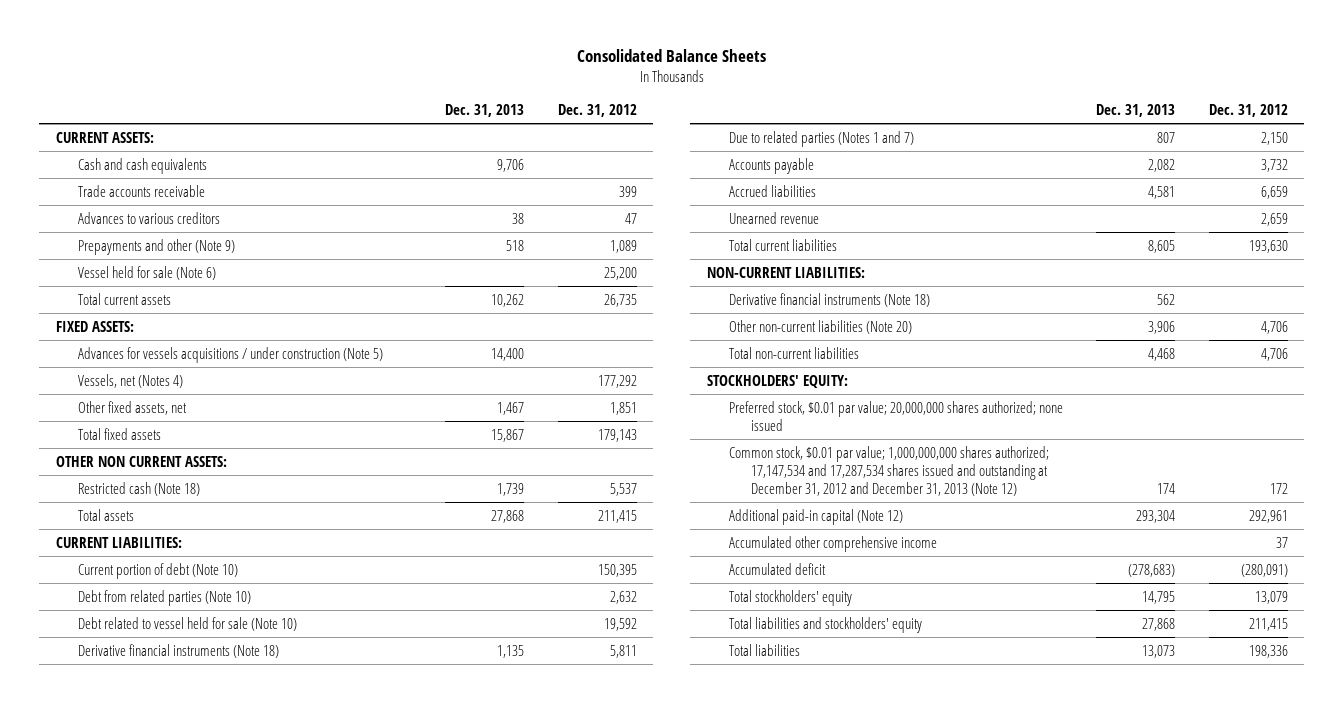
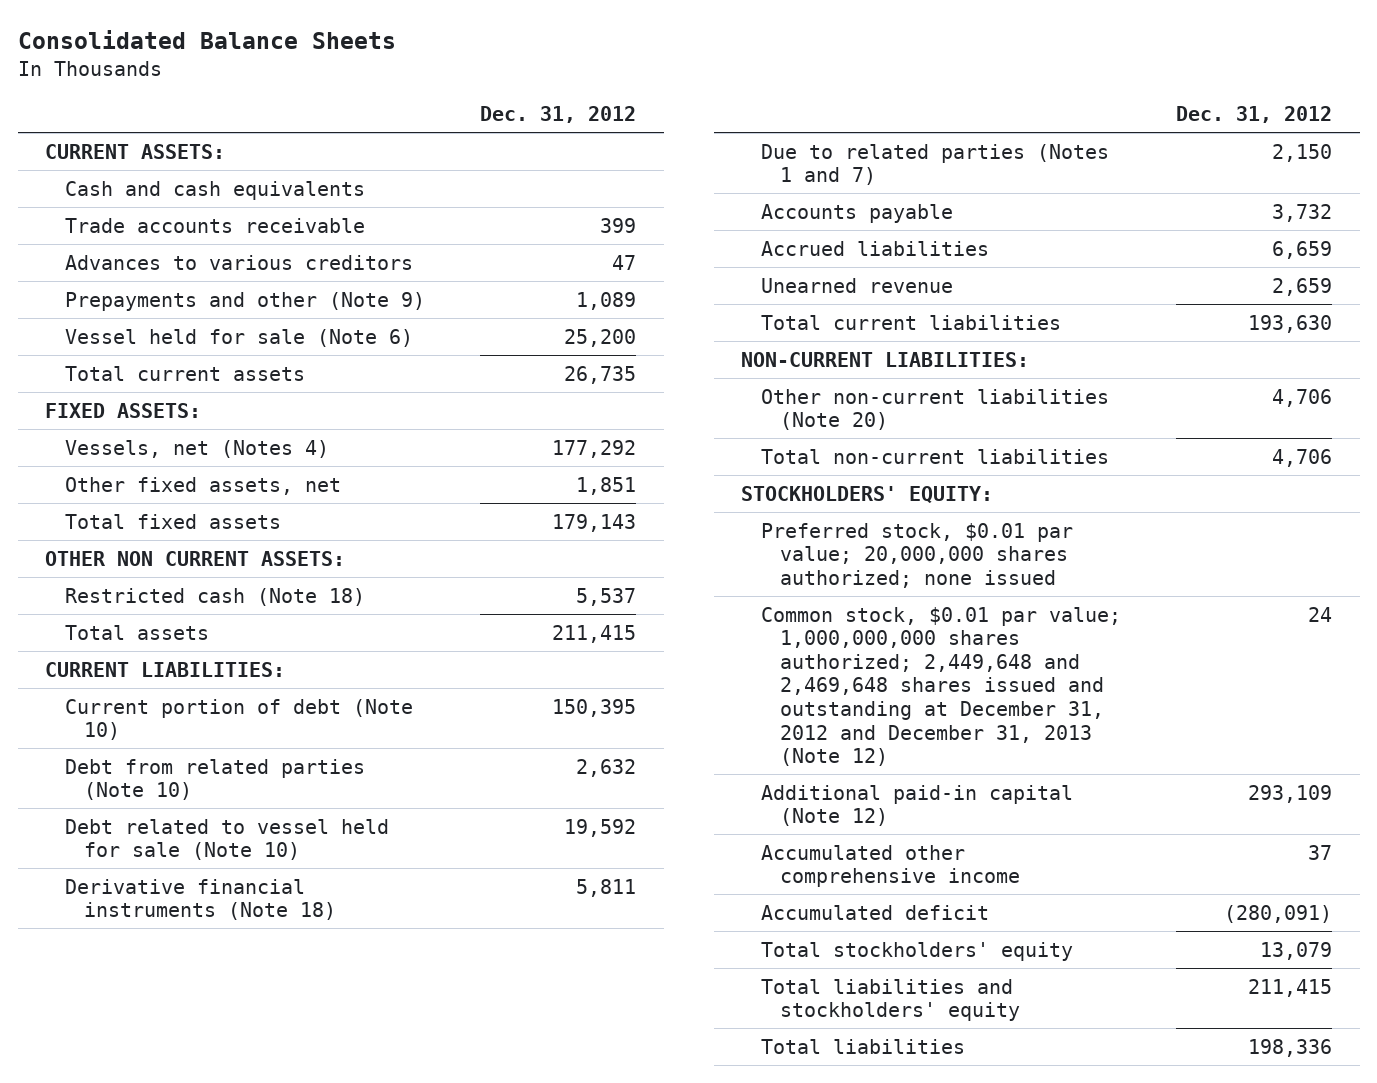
[445,104,525,118] Dec. 31, 2013 -> none
[77,346,383,363] Advances for vessels acquisitions / under construction (Note 5) -> none
[728,292,930,307] Derivative financial instruments (Note 18) -> none
[728,445,1049,497] Common stock, $0.01 par value; 1,000,000,000 shares authorized; 17,147,534 and 17,287,534 shares issued and outstanding at December 31, 2012 and December 31, 2013 (Note 12) -> [760,606,1121,767] Common stock, $0.01 par value; 1,000,000,000 shares authorized; 2,449,648 and 2,469,648 shares issued and outstanding at December 31, 2012 and December 31, 2013 (Note 12)
[1269,483,1288,495] 172 -> [1308,606,1333,622] 24
[1248,509,1288,523] 292,961 -> [1248,784,1333,803] 293,109

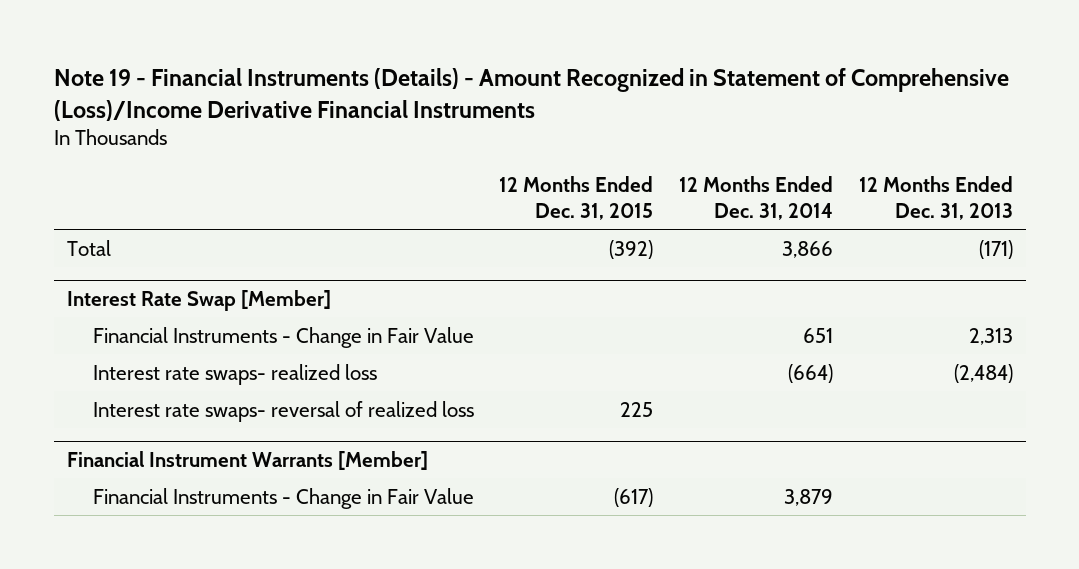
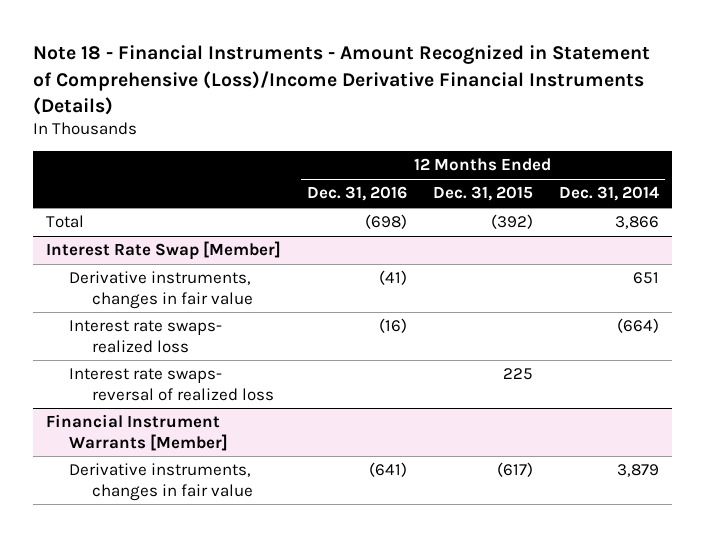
[53,67,1009,121] Note 19 - Financial Instruments (Details) - Amount Recognized in Statement of Comprehensive (Loss)/Income Derivative Financial Instruments -> [33,45,651,115] Note 18 - Financial Instruments - Amount Recognized in Statement of Comprehensive (Loss)/Income Derivative Financial Instruments (Details)
[858,175,1013,221] 12 Months Ended Dec. 31, 2013 -> none
none -> [307,186,408,202] Dec. 31, 2016
[92,326,474,348] Financial Instruments - Change in Fair Value -> [68,271,253,309] Derivative instruments, changes in fair value
[92,487,474,509] Financial Instruments - Change in Fair Value -> [68,463,253,501] Derivative instruments, changes in fair value

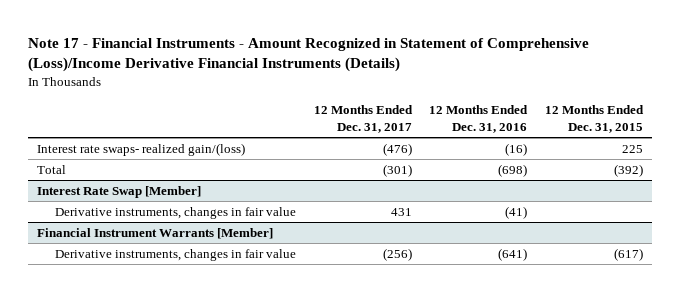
[33,45,651,115] Note 18 - Financial Instruments - Amount Recognized in Statement of Comprehensive (Loss)/Income Derivative Financial Instruments (Details) -> [28,38,590,73] Note 17 - Financial Instruments - Amount Recognized in Statement of Comprehensive (Loss)/Income Derivative Financial Instruments (Details)
[558,186,659,202] Dec. 31, 2014 -> none
none -> [313,104,413,133] 12 Months Ended Dec. 31, 2017
none -> [36,142,245,156] Interest rate swaps- realized gain/(loss)
[68,320,222,353] Interest rate swaps- realized loss -> none
[68,368,274,401] Interest rate swaps- reversal of realized loss -> none

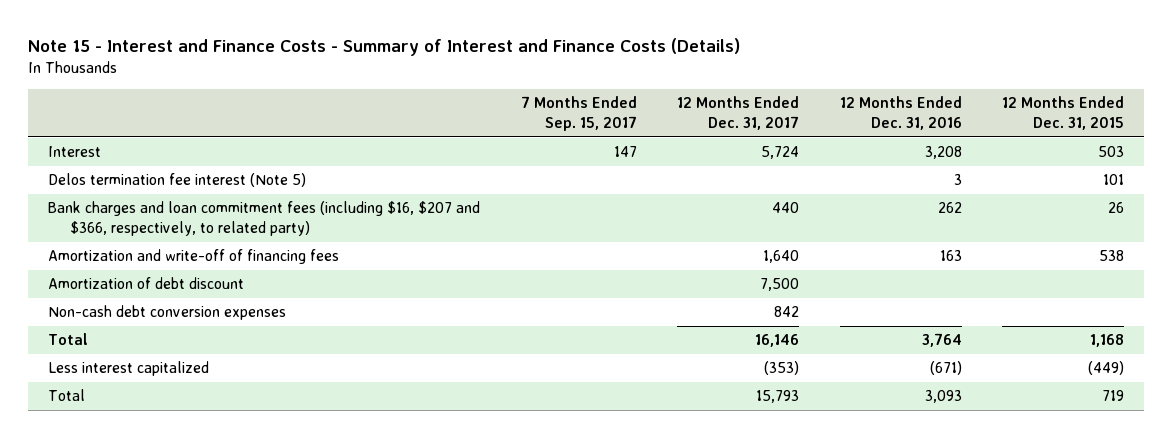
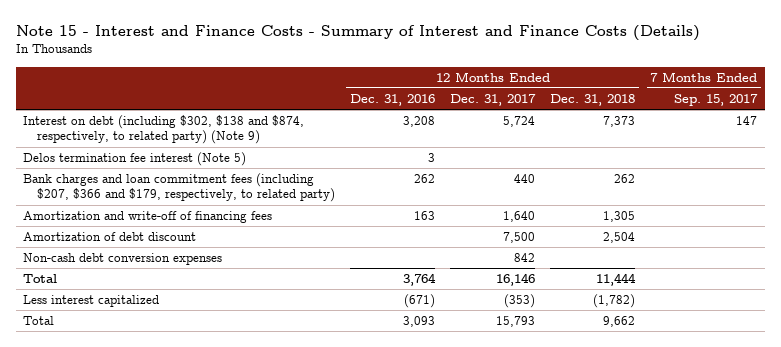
[1002,96,1125,131] 12 Months Ended Dec. 31, 2015 -> none
none -> [550,94,636,107] Dec. 31, 2018
[48,146,102,158] Interest -> [23,115,305,145] Interest on debt (including $302, $138 and $874, respectively, to related party) (Note 9)
[48,201,481,237] Bank charges and loan commitment fees (including $16, $207 and $366, respectively, to related party) -> [23,173,336,203] Bank charges and loan commitment fees (including $207, $366 and $179, respectively, to related party)

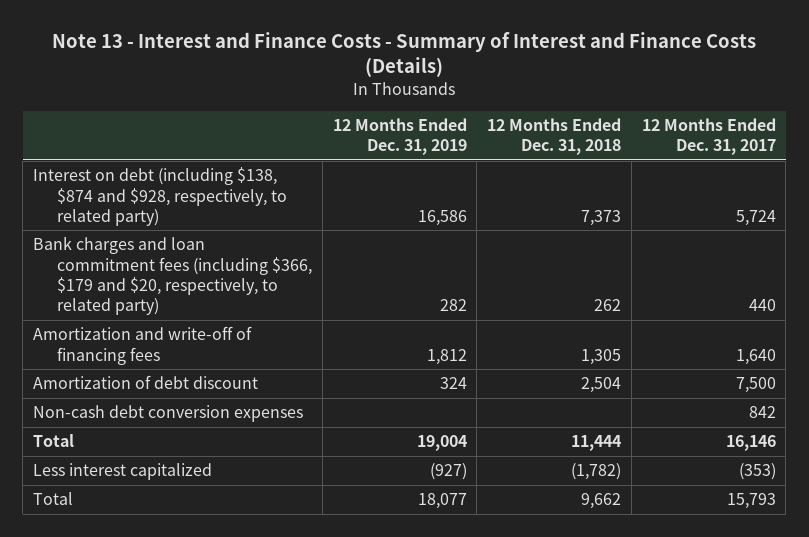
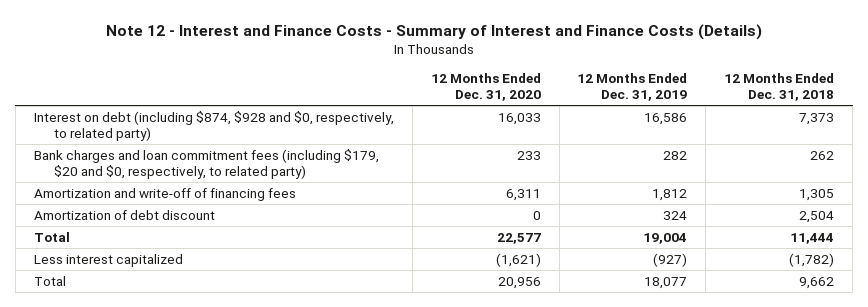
[52,31,757,77] Note 13 - Interest and Finance Costs - Summary of Interest and Finance Costs (Details) -> [106,24,763,41] Note 12 - Interest and Finance Costs - Summary of Interest and Finance Costs (Details)
[641,117,776,156] 12 Months Ended Dec. 31, 2017 -> none
none -> [430,73,541,102] 12 Months Ended Dec. 31, 2020
[32,167,288,226] Interest on debt (including $138, $874 and $928, respectively, to related party) -> [33,110,394,141] Interest on debt (including $874, $928 and $0, respectively, to related party)
[32,236,313,316] Bank charges and loan commitment fees (including $366, $179 and $20, respectively, to related party) -> [33,148,379,179] Bank charges and loan commitment fees (including $179, $20 and $0, respectively, to related party)
[32,405,303,423] Non-cash debt conversion expenses -> none

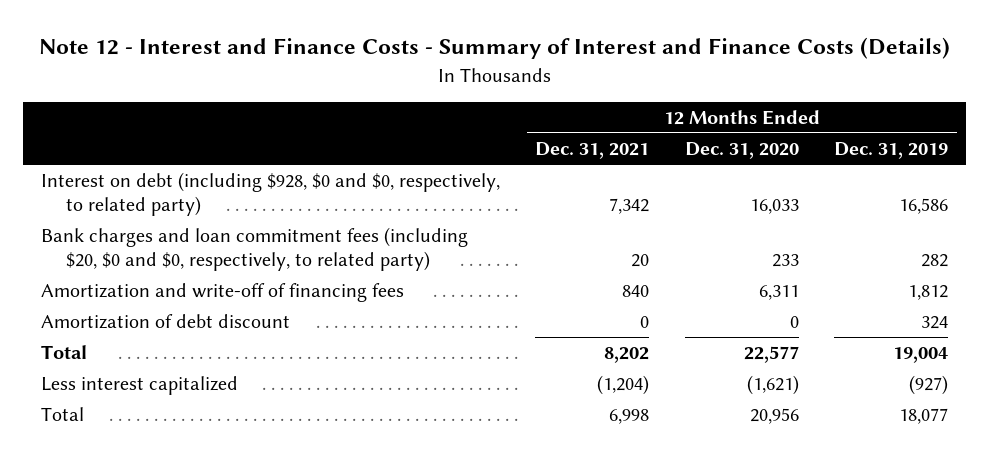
[724,73,835,102] 12 Months Ended Dec. 31, 2018 -> none
none -> [535,142,650,160] Dec. 31, 2021
[33,110,394,141] Interest on debt (including $874, $928 and $0, respectively, to related party) -> [40,172,500,216] Interest on debt (including $928, $0 and $0, respectively, to related party)
[33,148,379,179] Bank charges and loan commitment fees (including $179, $20 and $0, respectively, to related party) -> [40,227,468,271] Bank charges and loan commitment fees (including $20, $0 and $0, respectively, to related party)

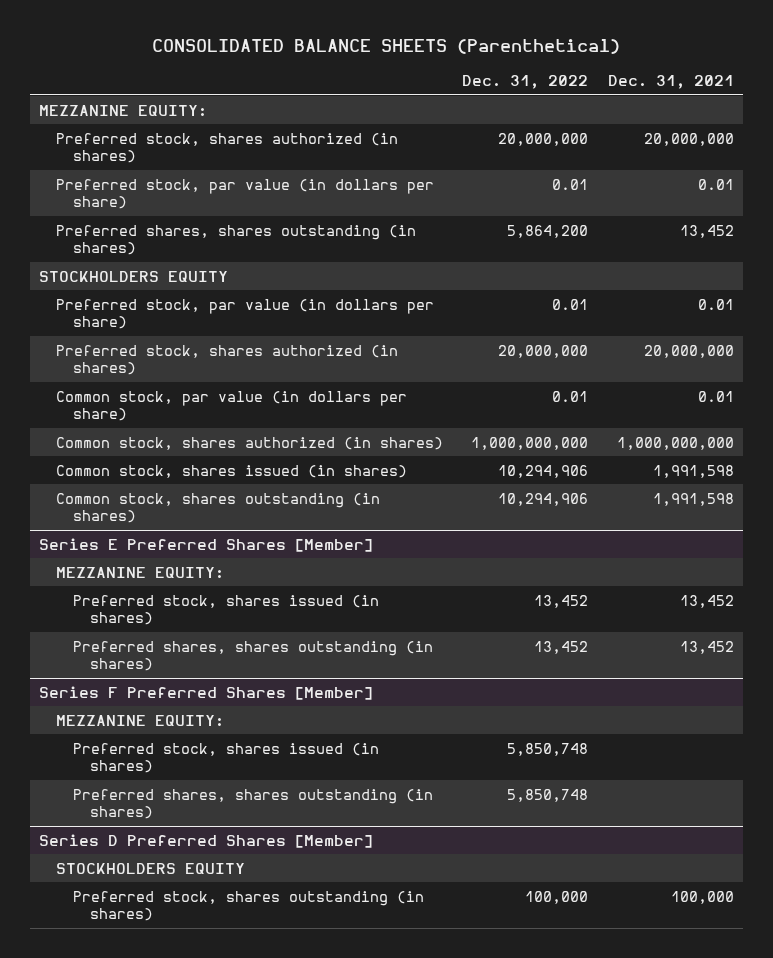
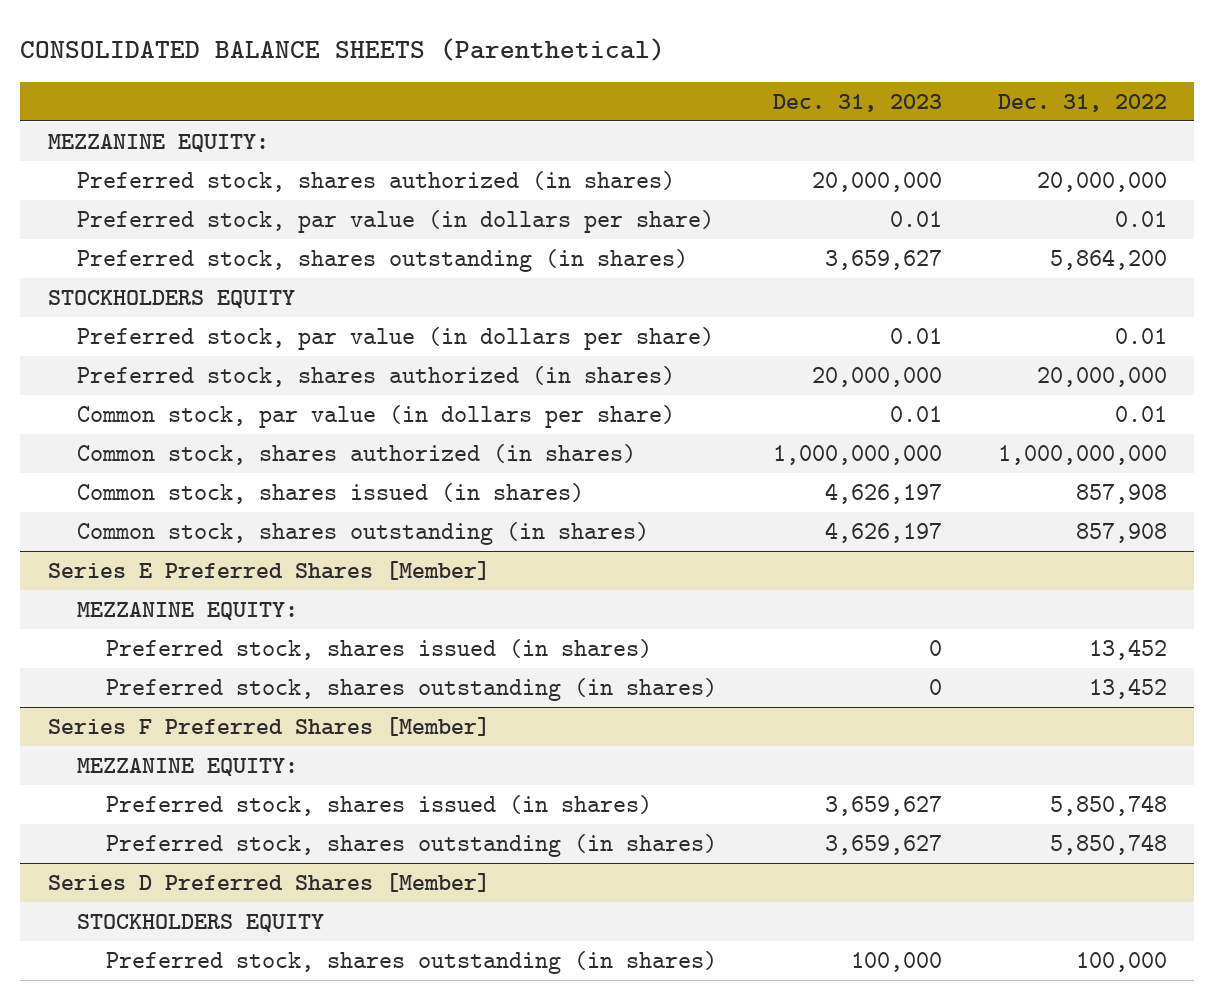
[607,75,734,90] Dec. 31, 2021 -> none
none -> [773,94,943,113] Dec. 31, 2023
[56,224,417,256] Preferred shares, shares outstanding (in shares) -> [77,248,689,272] Preferred stock, shares outstanding (in shares)
[498,464,589,478] 10,294,906 -> [1075,483,1167,504] 857,908
[498,492,589,506] 10,294,906 -> [1075,522,1167,543] 857,908
[73,640,434,672] Preferred shares, shares outstanding (in shares) -> [106,677,718,701] Preferred stock, shares outstanding (in shares)
[73,788,434,820] Preferred shares, shares outstanding (in shares) -> [106,833,718,857] Preferred stock, shares outstanding (in shares)

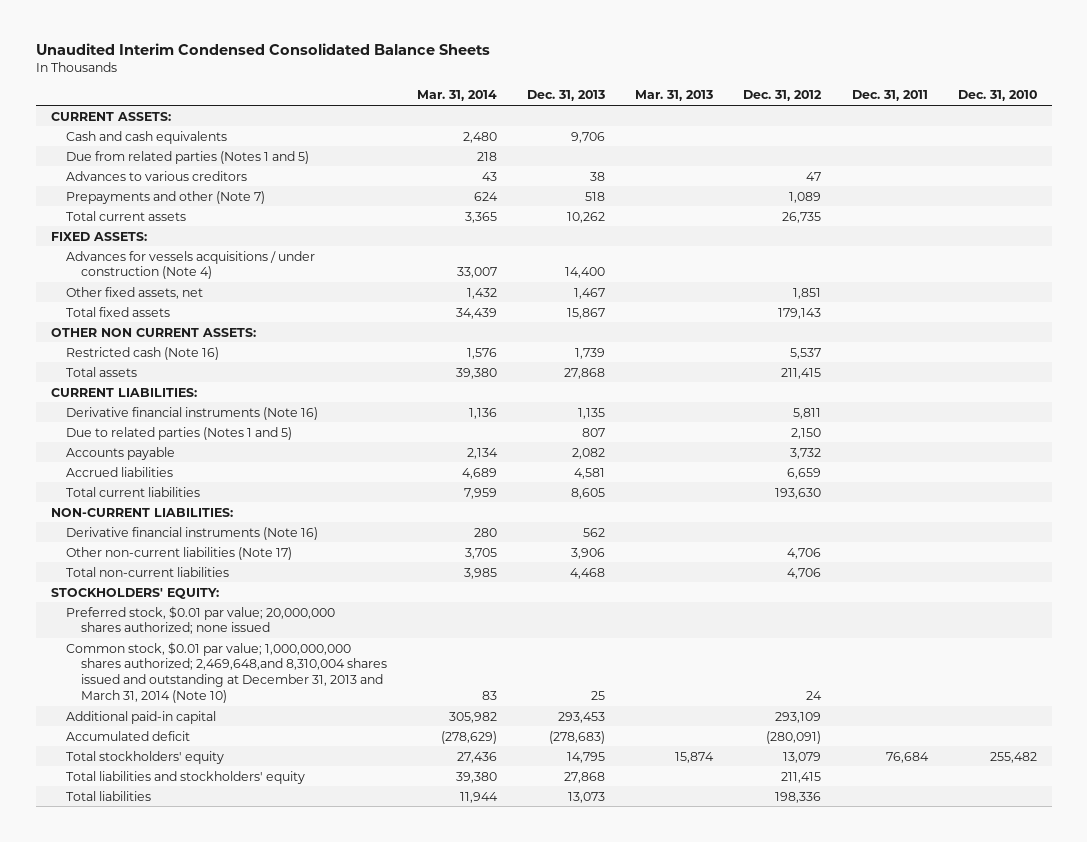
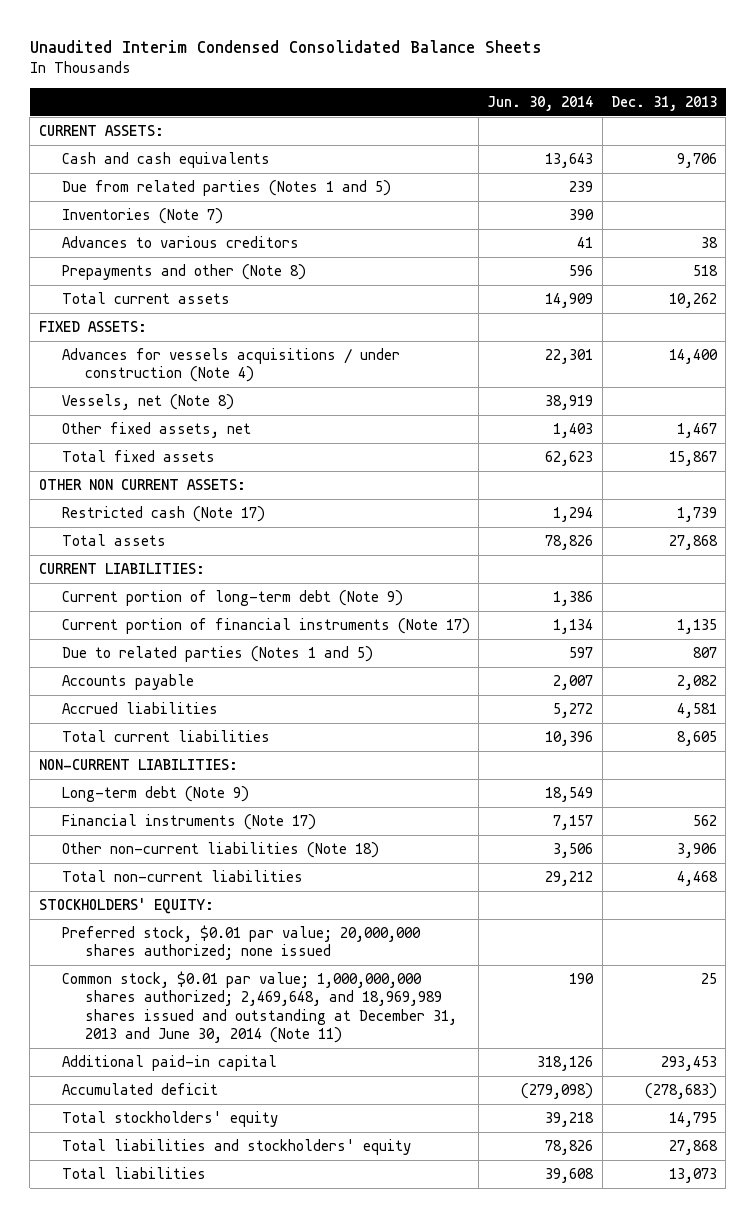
[417,90,498,102] Mar. 31, 2014 -> none
[635,90,714,102] Mar. 31, 2013 -> none
[743,90,823,102] Dec. 31, 2012 -> none
[851,90,928,102] Dec. 31, 2011 -> none
[957,90,1037,102] Dec. 31, 2010 -> none
none -> [487,95,594,111] Jun. 30, 2014
none -> [61,208,223,225] Inventories (Note 7)
[65,190,265,204] Prepayments and other (Note 7) -> [61,264,306,281] Prepayments and other (Note 8)
none -> [61,394,234,411] Vessels, net (Note 8)
[65,346,219,360] Restricted cash (Note 16) -> [61,506,265,523] Restricted cash (Note 17)
none -> [61,590,403,607] Current portion of long-term debt (Note 9)
[65,406,318,420] Derivative financial instruments (Note 16) -> [61,618,470,635] Current portion of financial instruments (Note 17)
none -> [61,786,249,803] Long-term debt (Note 9)
[65,526,318,540] Derivative financial instruments (Note 16) -> [61,814,316,831] Financial instruments (Note 17)
[65,546,292,560] Other non-current liabilities (Note 17) -> [61,842,379,859] Other non-current liabilities (Note 18)
[65,641,387,703] Common stock, $0.01 par value; 1,000,000,000 shares authorized; 2,469,648,and 8,310,004 shares issued and outstanding at December 31, 2013 and March 31, 2014 (Note 10) -> [61,971,457,1044] Common stock, $0.01 par value; 1,000,000,000 shares authorized; 2,469,648, and 18,969,989 shares issued and outstanding at December 31, 2013 and June 30, 2014 (Note 11)

